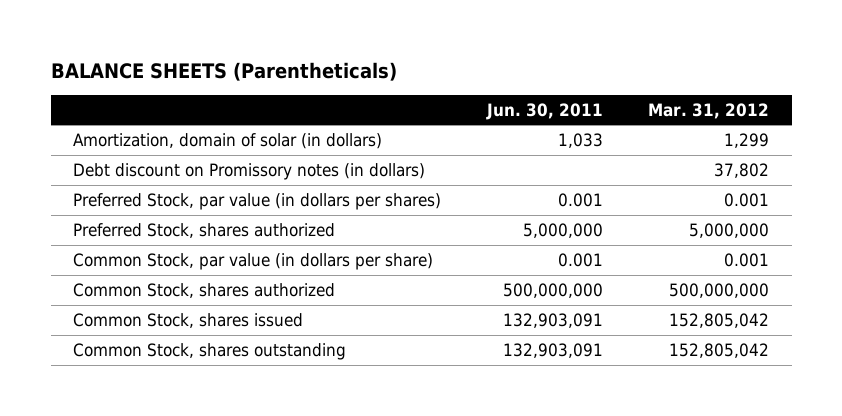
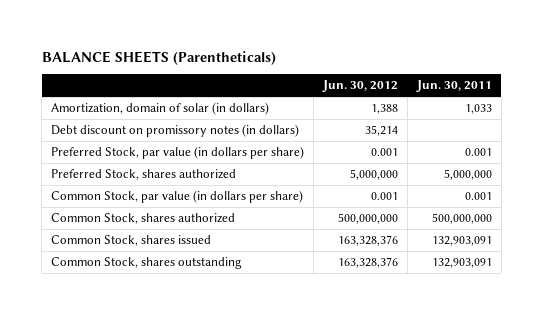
[648,102,770,119] Mar. 31, 2012 -> none
none -> [321,80,398,93] Jun. 30, 2012
[73,163,426,181] Debt discount on Promissory notes (in dollars) -> [51,124,300,138] Debt discount on promissory notes (in dollars)
[73,193,442,211] Preferred Stock, par value (in dollars per shares) -> [51,146,305,160] Preferred Stock, par value (in dollars per share)

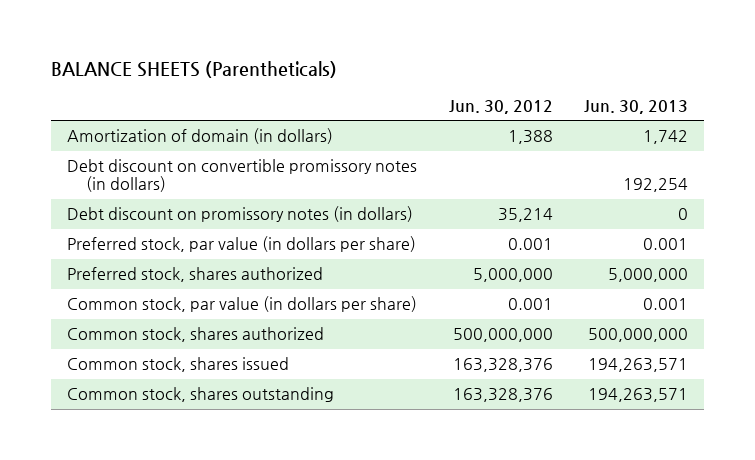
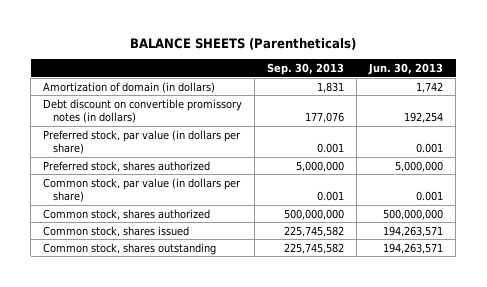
[448,99,553,114] Jun. 30, 2012 -> none
none -> [267,62,345,75] Sep. 30, 2013
[67,206,414,223] Debt discount on promissory notes (in dollars) -> none

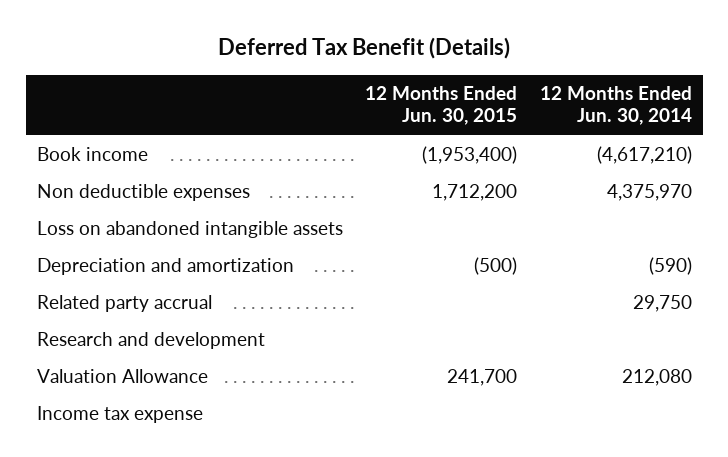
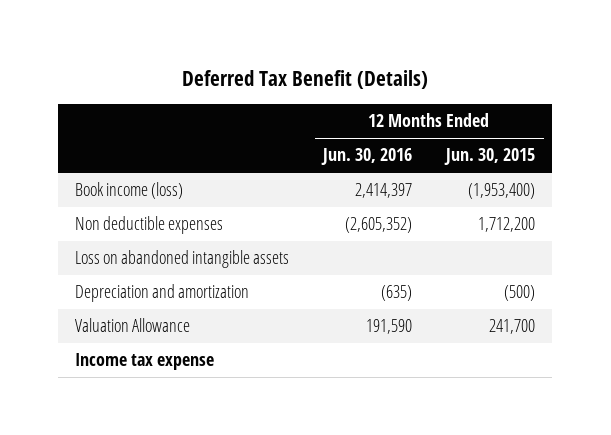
[539,86,692,126] 12 Months Ended Jun. 30, 2014 -> none
none -> [321,148,413,166] Jun. 30, 2016
[36,146,148,161] Book income -> [75,182,184,200] Book income (loss)
[36,294,212,312] Related party accrual -> none
[36,331,265,349] Research and development -> none

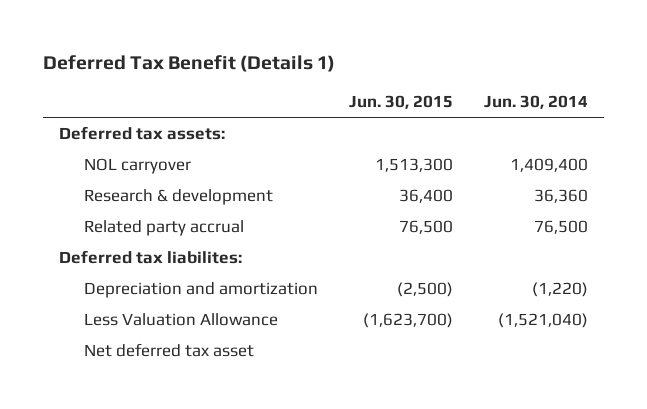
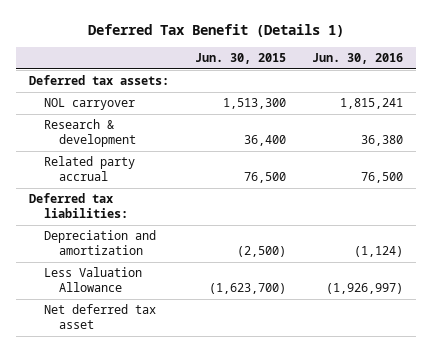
[484,95,589,110] Jun. 30, 2014 -> none
none -> [312,53,404,65] Jun. 30, 2016
[58,249,242,264] Deferred tax liabilites: -> [29,193,129,219] Deferred tax liabilities:

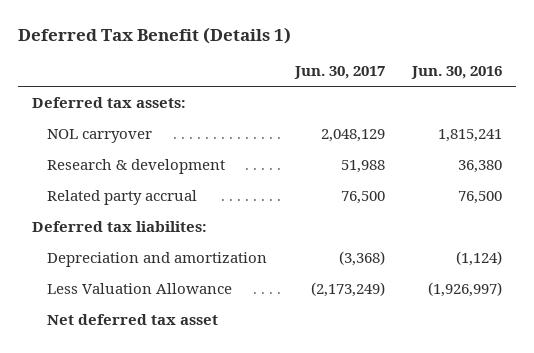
[195,53,287,65] Jun. 30, 2015 -> none
none -> [293,66,385,80] Jun. 30, 2017
[29,193,129,219] Deferred tax liabilities: -> [31,220,207,232] Deferred tax liabilites:

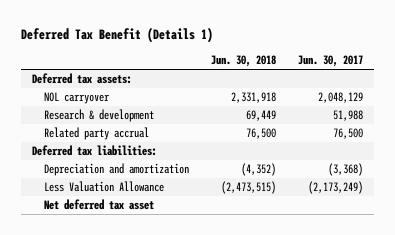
[411,66,503,80] Jun. 30, 2016 -> none
none -> [211,55,277,68] Jun. 30, 2018
[31,220,207,232] Deferred tax liabilites: -> [31,145,157,157] Deferred tax liabilities:

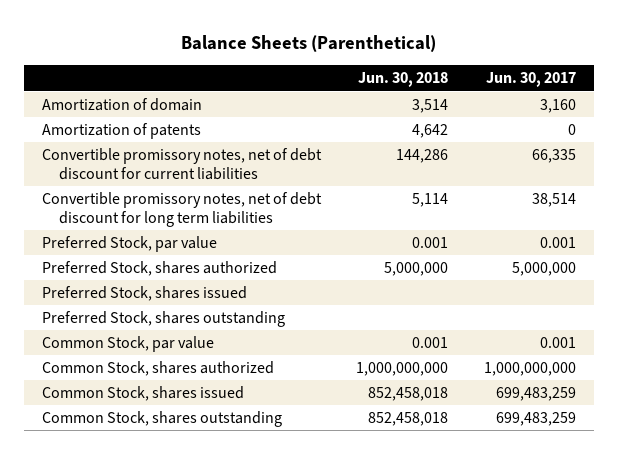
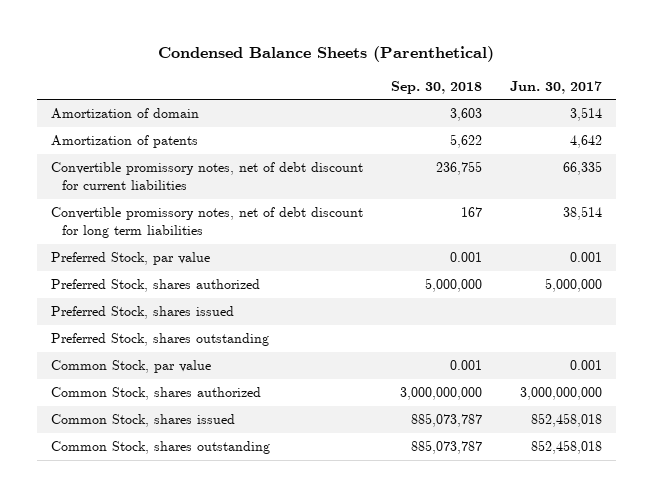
[180,34,436,52] Balance Sheets (Parenthetical) -> [158,46,495,63] Condensed Balance Sheets (Parenthetical)
[358,72,449,88] Jun. 30, 2018 -> none
none -> [390,80,482,94] Sep. 30, 2018
[539,99,576,114] 3,160 -> [569,107,602,122] 3,514
[567,124,576,136] 0 -> [569,135,602,149] 4,642
[483,362,576,377] 1,000,000,000 -> [519,387,602,401] 3,000,000,000
[495,387,576,402] 699,483,259 -> [530,413,602,428] 852,458,018
[495,412,576,427] 699,483,259 -> [530,440,602,455] 852,458,018

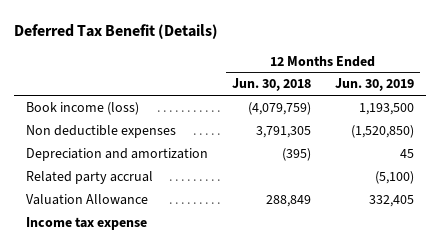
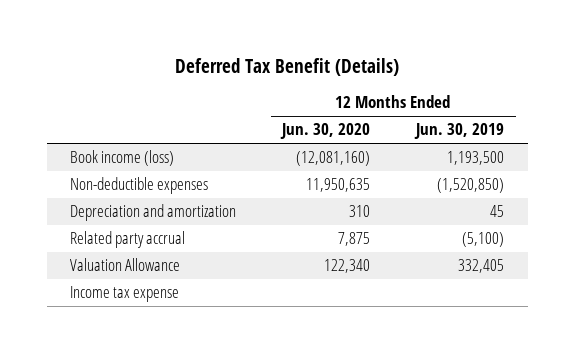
[232,78,312,92] Jun. 30, 2018 -> none
none -> [280,123,371,140] Jun. 30, 2020
[26,124,177,138] Non deductible expenses -> [70,177,209,195] Non-deductible expenses

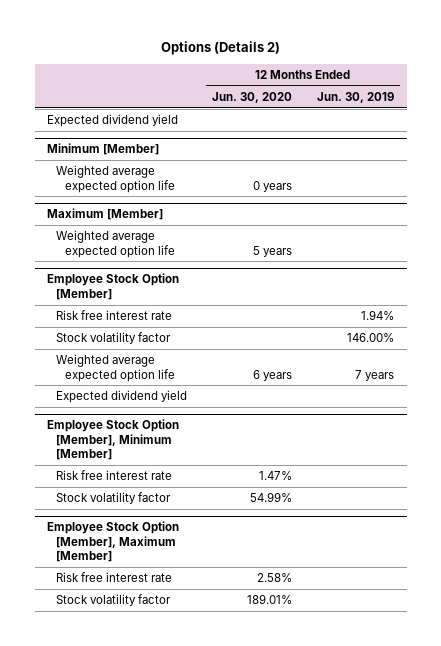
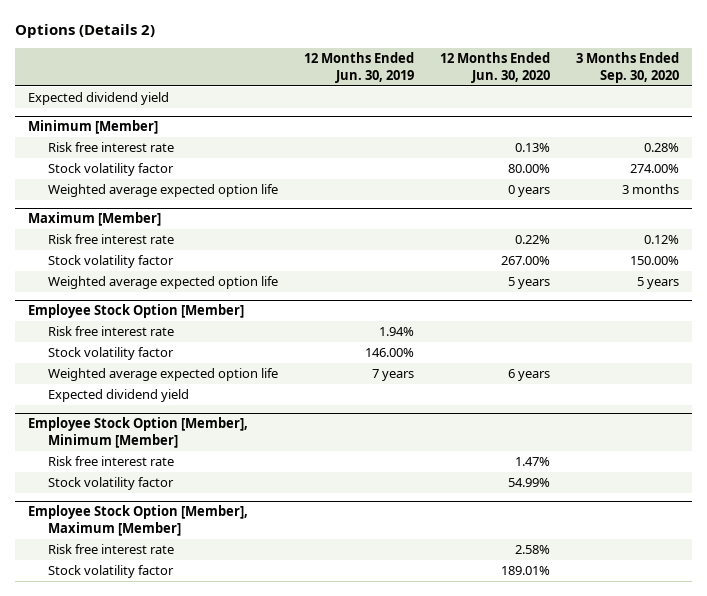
none -> [576,52,680,83] 3 Months Ended Sep. 30, 2020
none -> [48,142,175,153] Risk free interest rate
none -> [48,163,175,177] Stock volatility factor
none -> [48,234,175,245] Risk free interest rate
none -> [48,255,175,269] Stock volatility factor

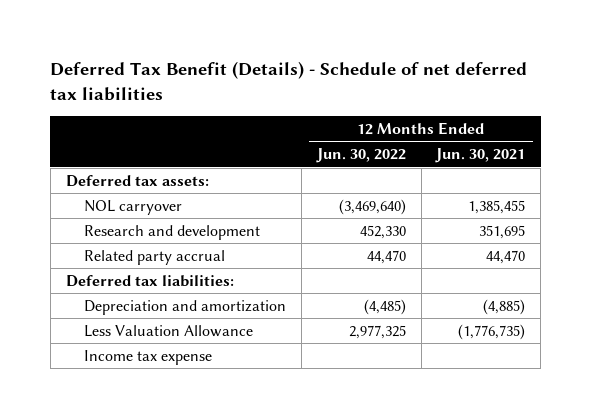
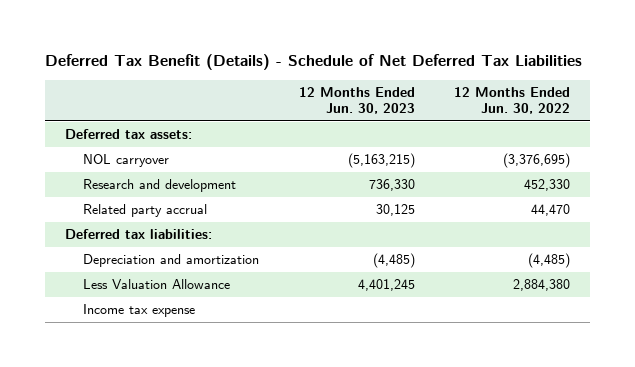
[50,61,528,102] Deferred Tax Benefit (Details) - Schedule of net deferred tax liabilities -> [45,54,583,71] Deferred Tax Benefit (Details) - Schedule of Net Deferred Tax Liabilities
[435,148,526,164] Jun. 30, 2021 -> none
none -> [298,87,415,115] 12 Months Ended Jun. 30, 2023
[338,198,406,215] (3,469,640) -> [503,153,571,169] (3,376,695)
[348,324,406,339] 2,977,325 -> [513,279,571,292] 2,884,380

